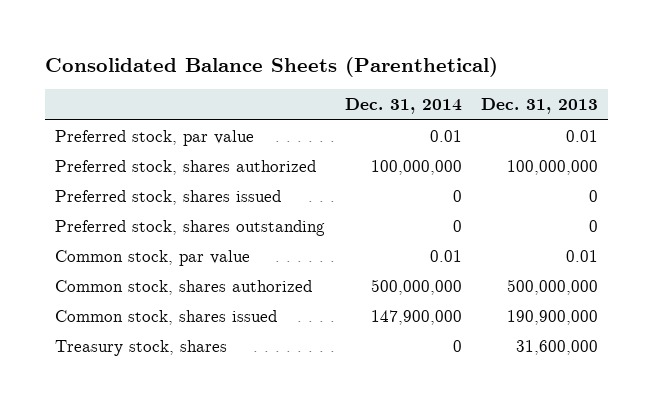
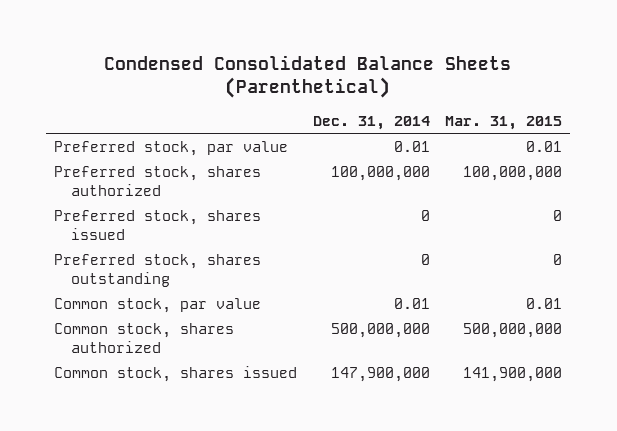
[45,57,499,78] Consolidated Balance Sheets (Parenthetical) -> [104,54,512,99] Condensed Consolidated Balance Sheets (Parenthetical)
[481,98,599,115] Dec. 31, 2013 -> none
none -> [445,116,563,131] Mar. 31, 2015
[55,340,228,357] Treasury stock, shares -> none

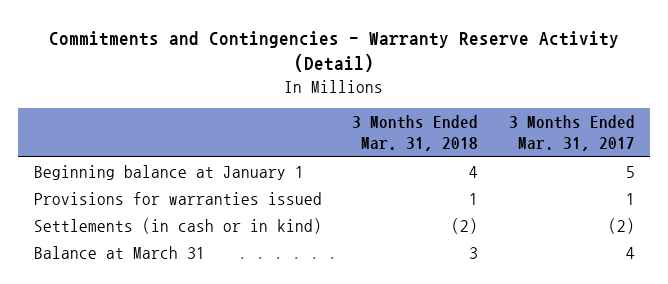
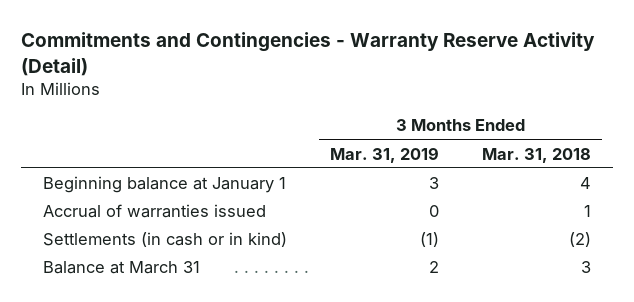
[508,115,635,152] 3 Months Ended Mar. 31, 2017 -> none
none -> [330,146,440,163] Mar. 31, 2019
[33,191,322,205] Provisions for warranties issued -> [42,204,266,219] Accrual of warranties issued

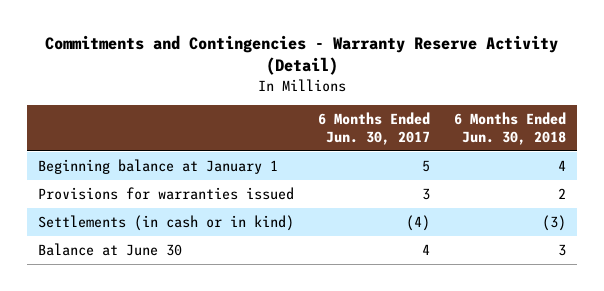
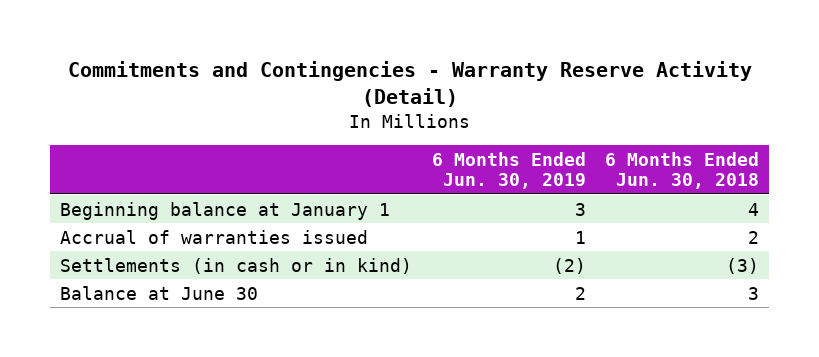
[317,111,430,145] 6 Months Ended Jun. 30, 2017 -> none
none -> [431,151,586,190] 6 Months Ended Jun. 30, 2019
[38,187,295,201] Provisions for warranties issued -> [59,229,368,244] Accrual of warranties issued

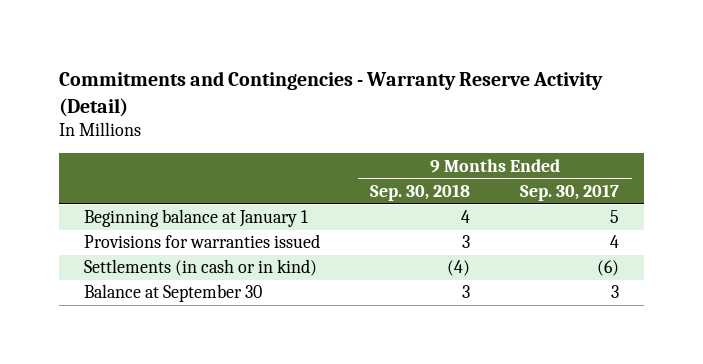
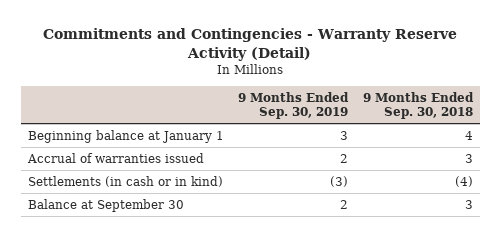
[520,183,620,201] Sep. 30, 2017 -> none
none -> [238,91,350,120] 9 Months Ended Sep. 30, 2019
[83,234,320,249] Provisions for warranties issued -> [26,152,204,163] Accrual of warranties issued

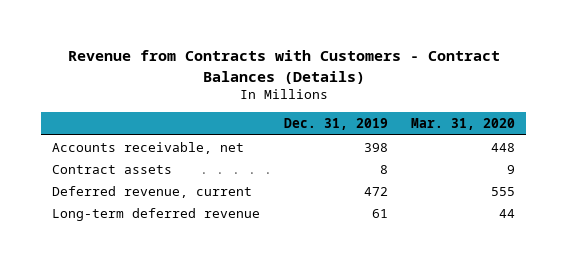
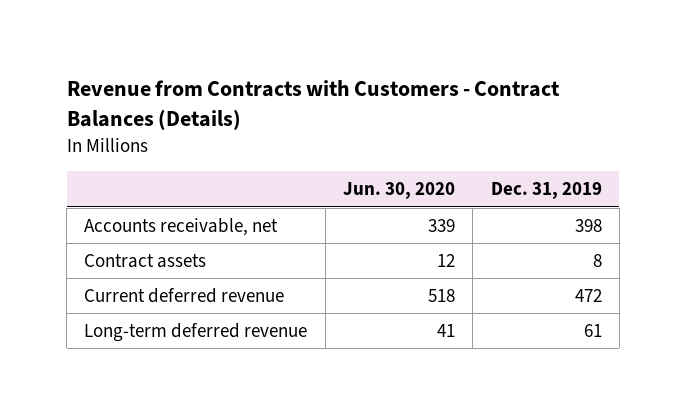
[410,118,515,131] Mar. 31, 2020 -> none
none -> [342,182,455,200] Jun. 30, 2020
[52,185,253,198] Deferred revenue, current -> [84,288,285,304] Current deferred revenue

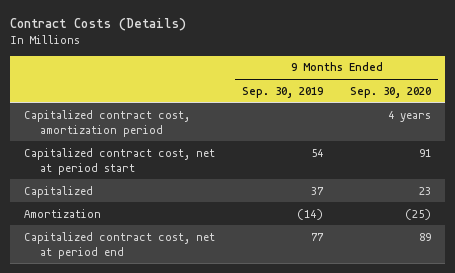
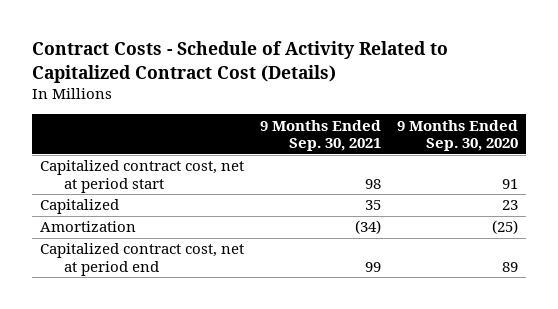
[10,18,187,32] Contract Costs (Details) -> [31,41,448,83] Contract Costs - Schedule of Activity Related to Capitalized Contract Cost (Details)
[242,86,324,98] Sep. 30, 2019 -> none
none -> [259,119,381,152] 9 Months Ended Sep. 30, 2021
[23,109,190,137] Capitalized contract cost, amortization period -> none

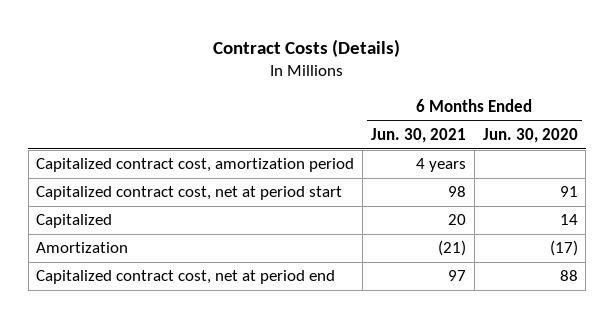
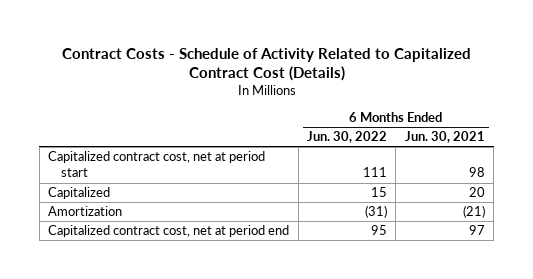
[213,38,401,57] Contract Costs (Details) -> [61,47,471,82] Contract Costs - Schedule of Activity Related to Capitalized Contract Cost (Details)
[482,127,578,143] Jun. 30, 2020 -> none
none -> [307,131,388,144] Jun. 30, 2022
[36,158,355,173] Capitalized contract cost, amortization period -> none

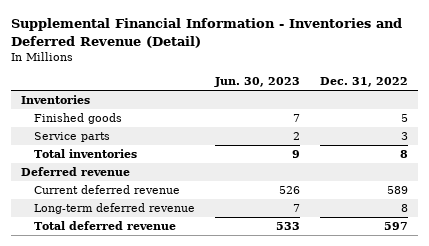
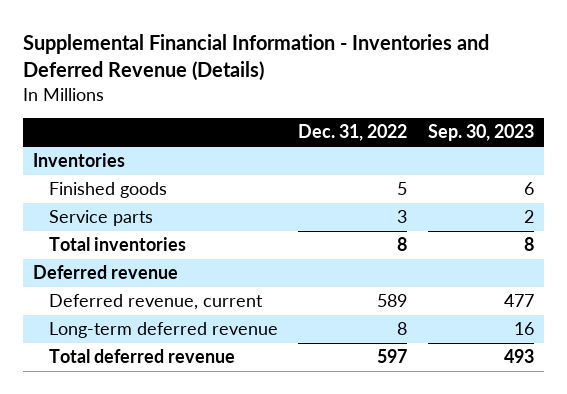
[11,18,403,48] Supplemental Financial Information - Inventories and Deferred Revenue (Detail) -> [22,33,489,82] Supplemental Financial Information - Inventories and Deferred Revenue (Details)
[214,77,301,88] Jun. 30, 2023 -> none
none -> [427,124,534,142] Sep. 30, 2023
[34,185,181,195] Current deferred revenue -> [48,294,263,311] Deferred revenue, current

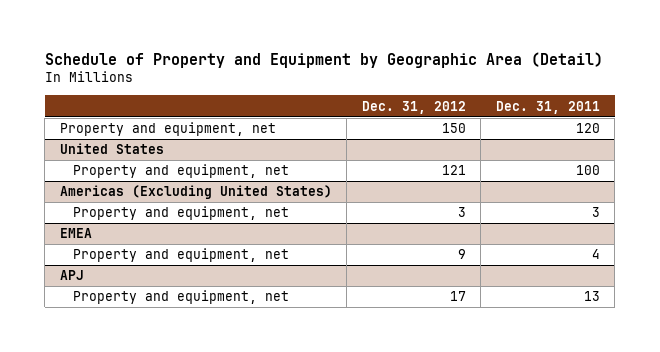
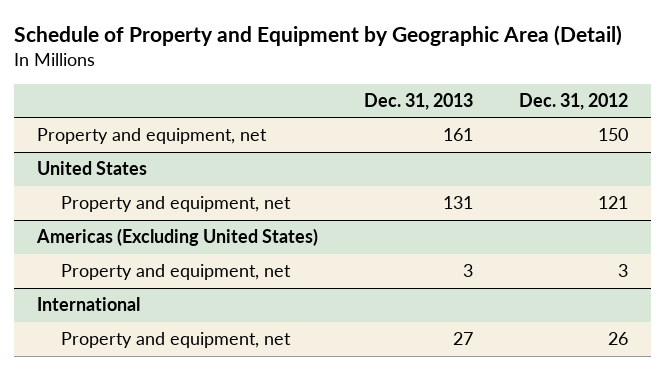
[495,100,600,114] Dec. 31, 2011 -> none
none -> [364,92,474,110] Dec. 31, 2013
[59,228,92,239] EMEA -> none
[59,270,84,281] APJ -> none
[73,290,290,305] Property and equipment, net -> none
none -> [37,297,141,312] International
[457,249,466,260] 9 -> [607,332,628,346] 26

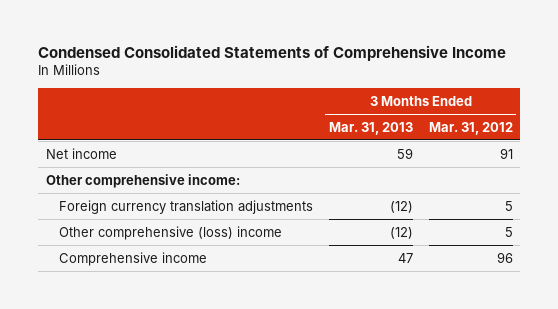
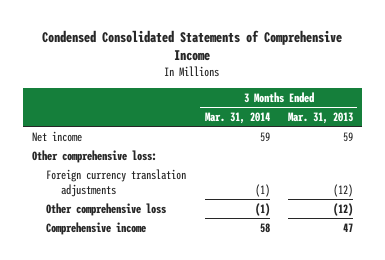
[428,121,513,135] Mar. 31, 2012 -> none
none -> [204,112,270,125] Mar. 31, 2014
[45,173,240,188] Other comprehensive income: -> [32,149,158,163] Other comprehensive loss:
[59,225,283,240] Other comprehensive (loss) income -> [46,202,167,216] Other comprehensive loss

